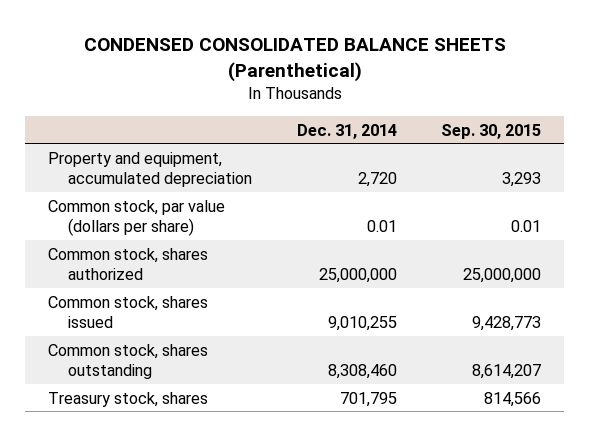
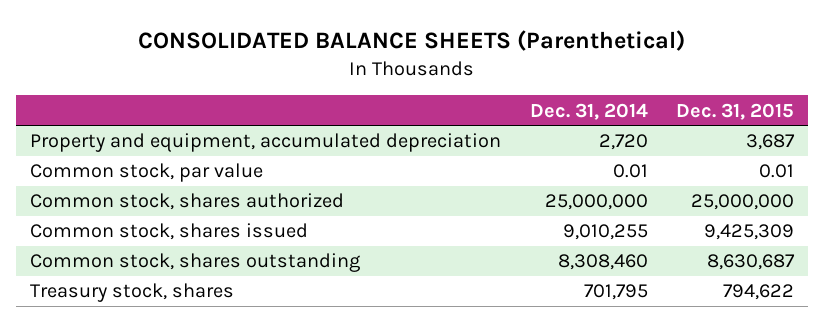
[83,38,506,83] CONDENSED CONSOLIDATED BALANCE SHEETS (Parenthetical) -> [138,29,686,51] CONSOLIDATED BALANCE SHEETS (Parenthetical)
[441,123,542,139] Sep. 30, 2015 -> none
none -> [675,102,794,120] Dec. 31, 2015
[47,199,225,237] Common stock, par value (dollars per share) -> [30,163,264,183] Common stock, par value

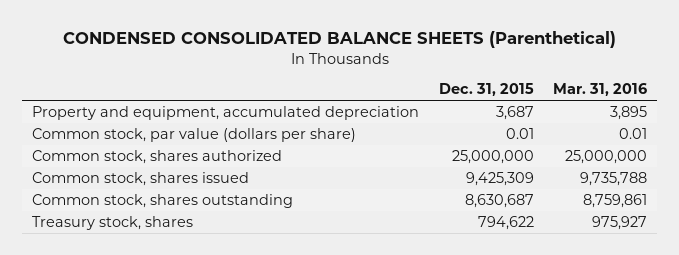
[138,29,686,51] CONSOLIDATED BALANCE SHEETS (Parenthetical) -> [62,31,616,49] CONDENSED CONSOLIDATED BALANCE SHEETS (Parenthetical)
[529,102,648,120] Dec. 31, 2014 -> none
none -> [553,83,648,97] Mar. 31, 2016
[30,163,264,183] Common stock, par value -> [31,128,356,143] Common stock, par value (dollars per share)

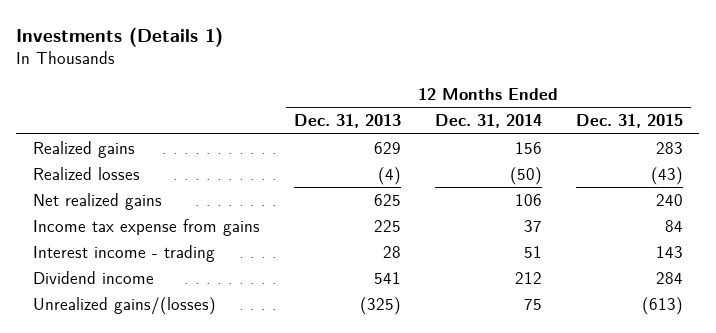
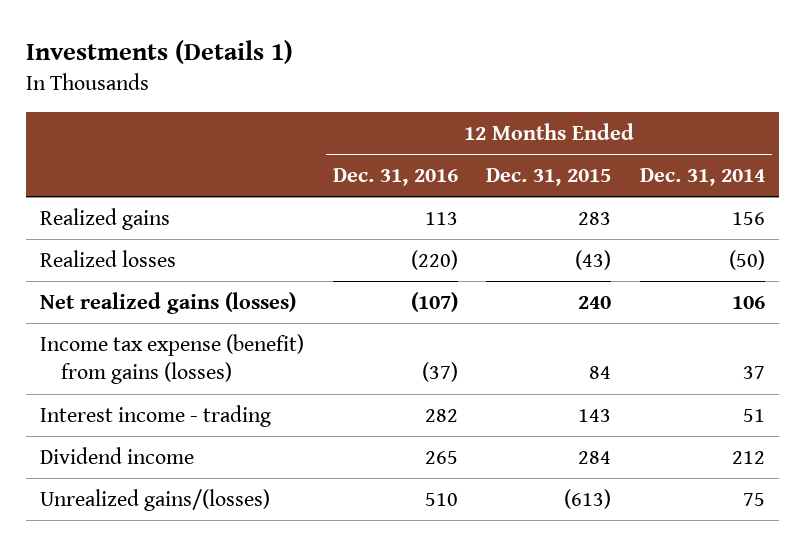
[294,114,402,129] Dec. 31, 2013 -> none
none -> [332,168,458,187] Dec. 31, 2016
[33,192,163,210] Net realized gains -> [40,291,297,314] Net realized gains (losses)
[33,218,261,236] Income tax expense from gains -> [40,333,305,385] Income tax expense (benefit) from gains (losses)

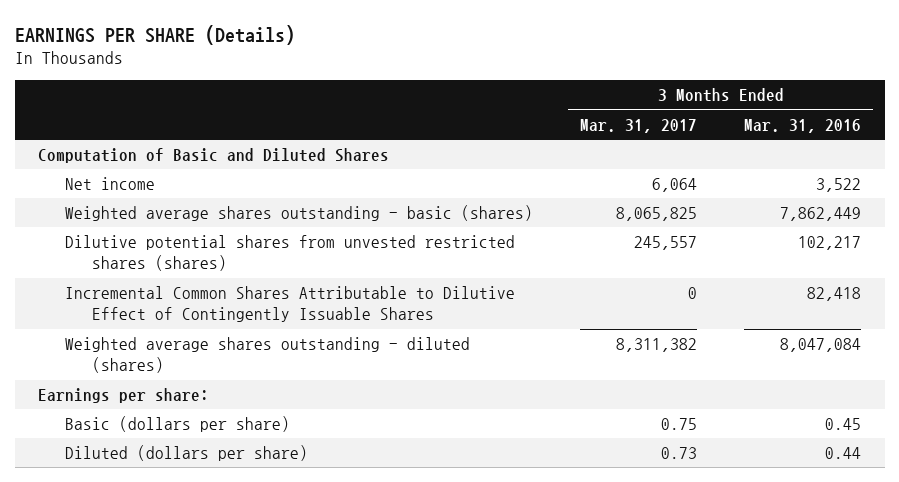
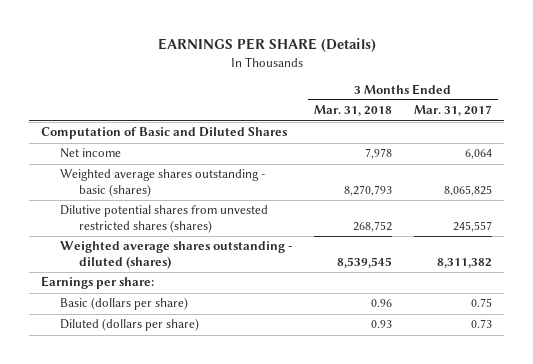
[744,118,862,133] Mar. 31, 2016 -> none
none -> [314,105,393,117] Mar. 31, 2018
[64,286,515,323] Incremental Common Shares Attributable to Dilutive Effect of Contingently Issuable Shares -> none

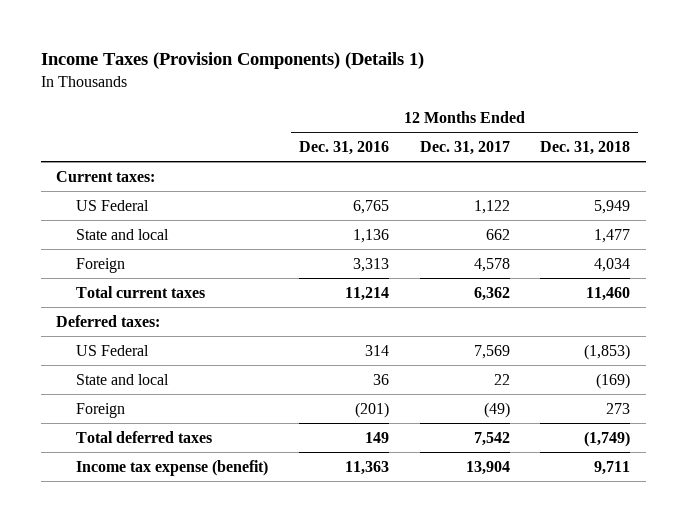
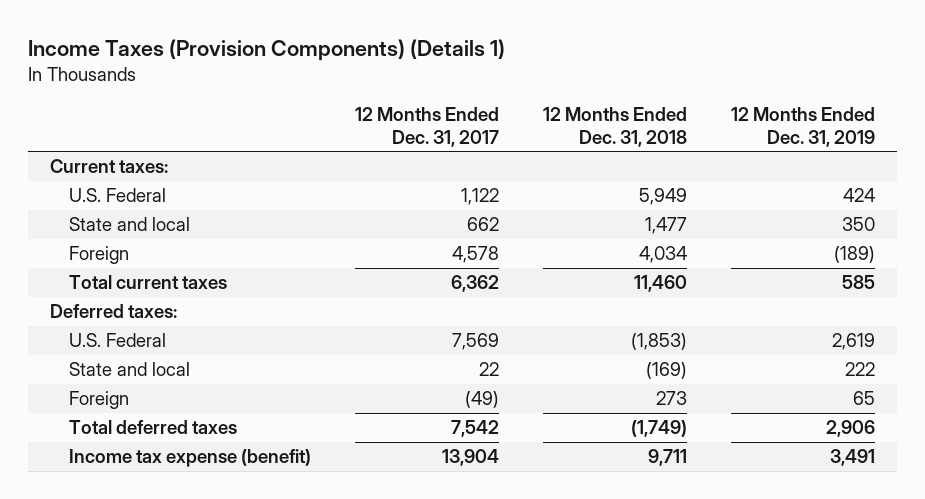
[298,141,389,156] Dec. 31, 2016 -> none
none -> [731,107,876,147] 12 Months Ended Dec. 31, 2019
[75,199,149,211] US Federal -> [69,188,167,203] U.S. Federal
[75,344,149,356] US Federal -> [69,333,167,348] U.S. Federal

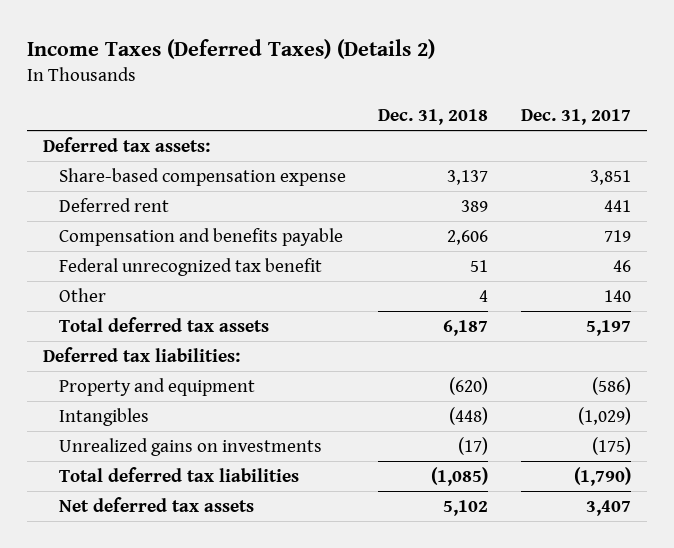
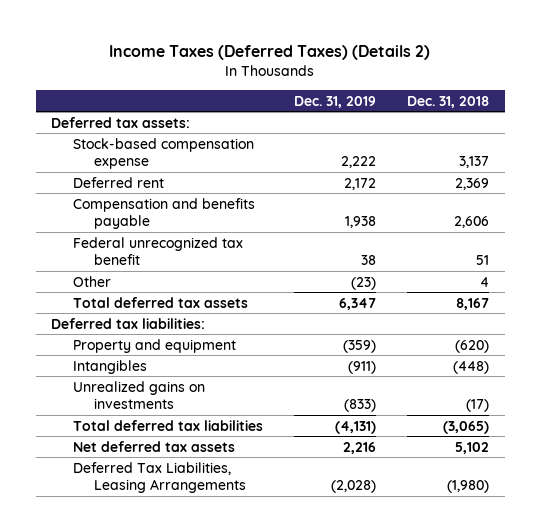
[520,108,631,125] Dec. 31, 2017 -> none
none -> [293,95,376,108] Dec. 31, 2019
[58,167,346,186] Share-based compensation expense -> [72,137,254,169] Stock-based compensation expense
[461,199,489,212] 389 -> [455,177,490,190] 2,369
[443,319,489,336] 6,187 -> [456,297,490,310] 8,167
[431,466,489,486] (1,085) -> [443,420,490,434] (3,065)
none -> [72,461,246,493] Deferred Tax Liabilities, Leasing Arrangements

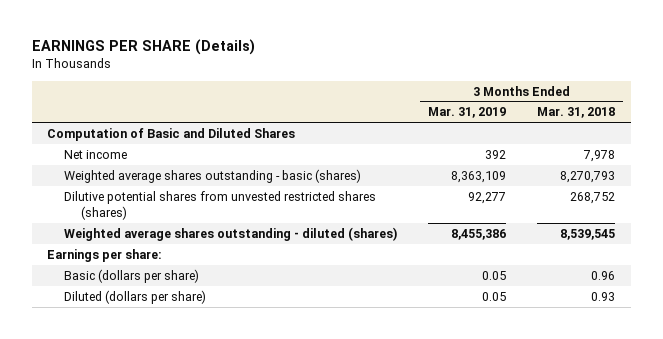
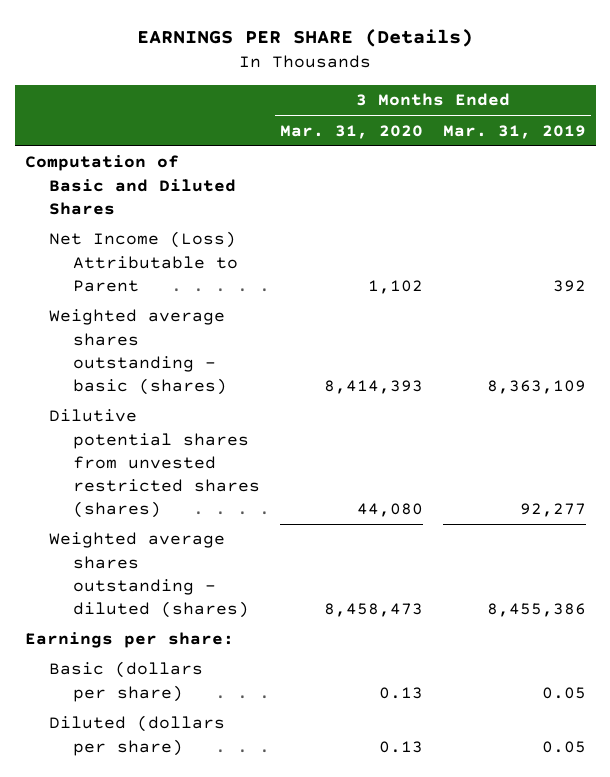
[537,107,616,119] Mar. 31, 2018 -> none
none -> [279,124,423,139] Mar. 31, 2020
[64,149,128,159] Net income -> [48,231,239,292] Net Income (Loss) Attributable to Parent

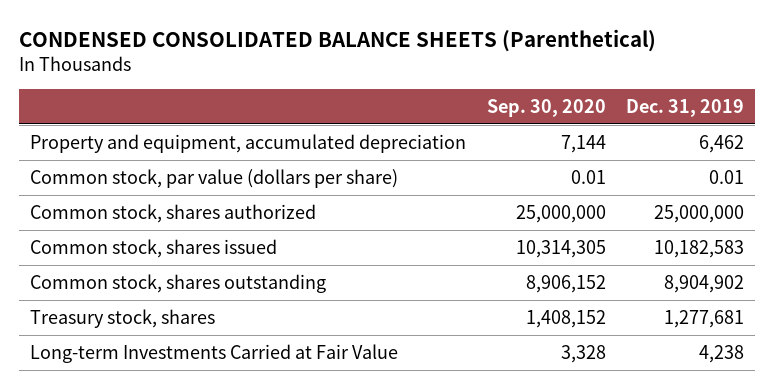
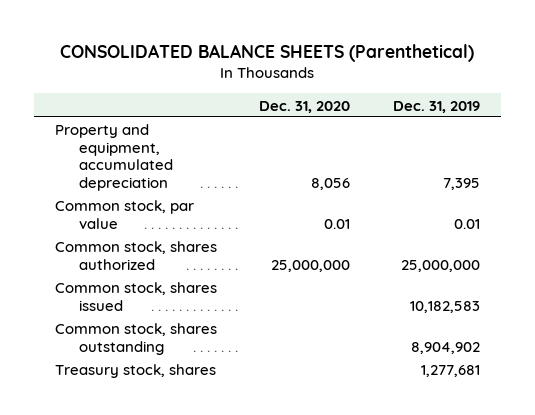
[19,29,657,53] CONDENSED CONSOLIDATED BALANCE SHEETS (Parenthetical) -> [60,43,475,62] CONSOLIDATED BALANCE SHEETS (Parenthetical)
[486,98,606,117] Sep. 30, 2020 -> none
none -> [259,100,351,113] Dec. 31, 2020
[699,134,745,153] 6,462 -> [442,177,480,190] 7,395
[29,168,398,188] Common stock, par value (dollars per share) -> [55,200,195,229] Common stock, par value
[29,343,398,363] Long-term Investments Carried at Fair Value -> none

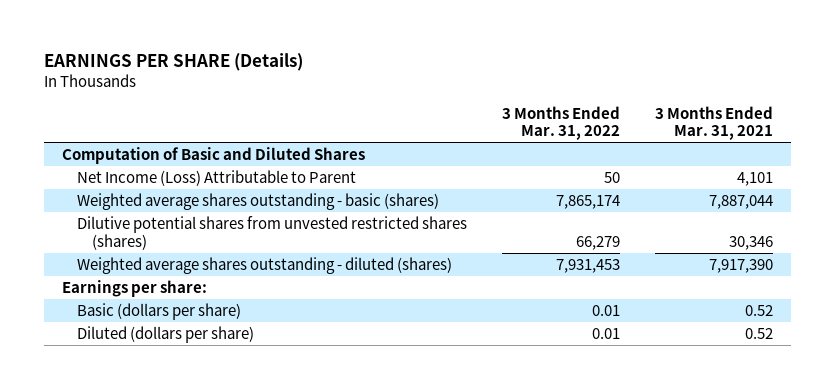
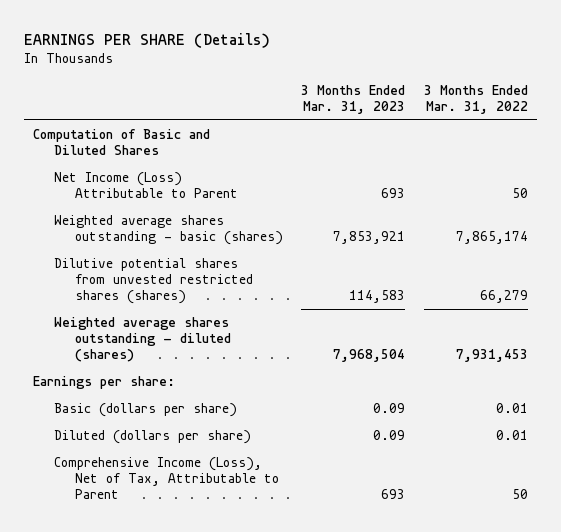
[655,105,774,141] 3 Months Ended Mar. 31, 2021 -> none
none -> [301,85,406,115] 3 Months Ended Mar. 31, 2023
none -> [53,457,279,500] Comprehensive Income (Loss), Net of Tax, Attributable to Parent

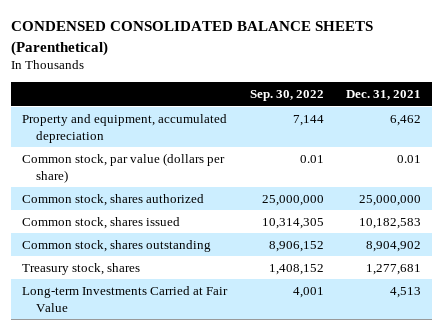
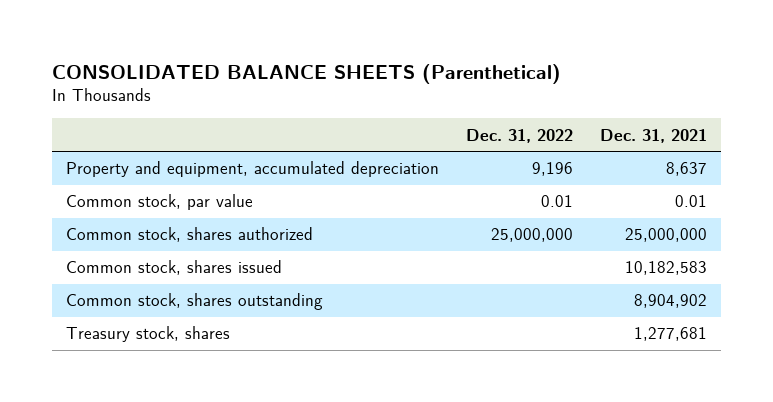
[10,21,373,56] CONDENSED CONSOLIDATED BALANCE SHEETS (Parenthetical) -> [52,63,562,84] CONSOLIDATED BALANCE SHEETS (Parenthetical)
[249,90,324,102] Sep. 30, 2022 -> none
none -> [466,128,574,143] Dec. 31, 2022
[389,114,421,126] 6,462 -> [666,162,708,177] 8,637
[22,152,226,183] Common stock, par value (dollars per share) -> [66,194,254,211] Common stock, par value
[22,285,229,312] Long-term Investments Carried at Fair Value -> none

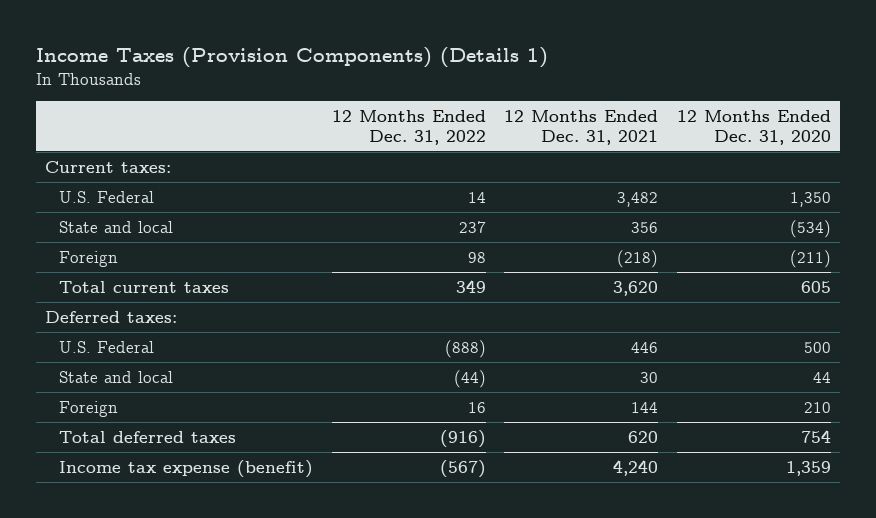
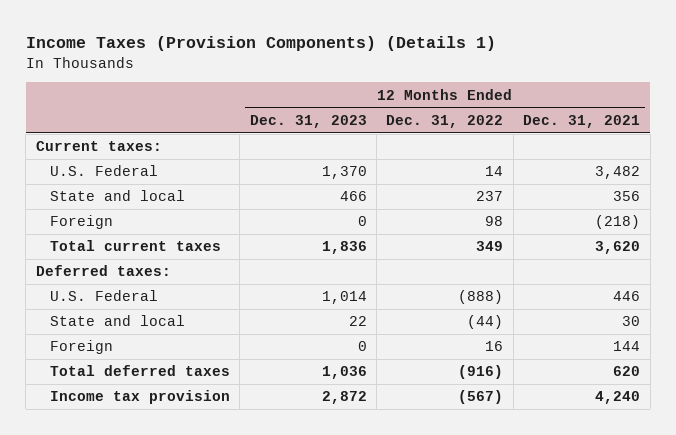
[676,110,831,145] 12 Months Ended Dec. 31, 2020 -> none
none -> [249,114,367,128] Dec. 31, 2023
[59,459,314,478] Income tax expense (benefit) -> [49,390,230,405] Income tax provision

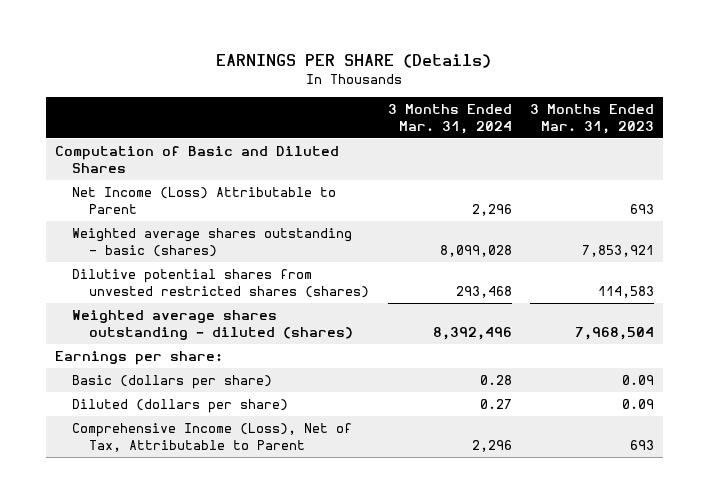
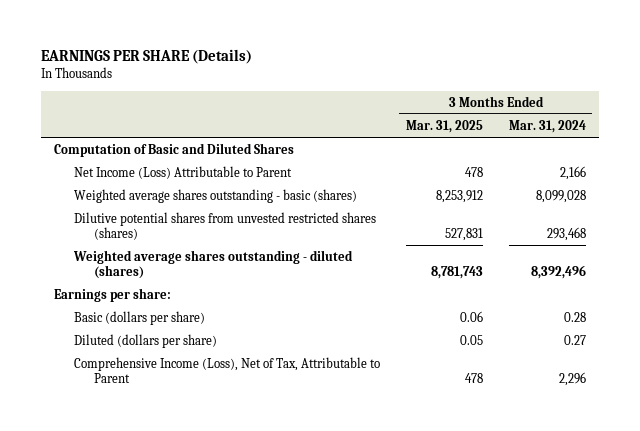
[529,104,654,134] 3 Months Ended Mar. 31, 2023 -> none
none -> [405,119,483,133] Mar. 31, 2025
[471,203,512,216] 2,296 -> [559,165,586,180] 2,166

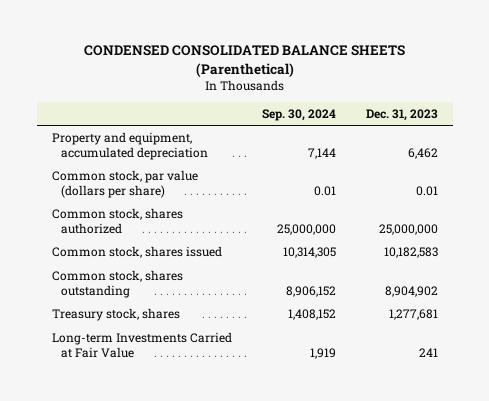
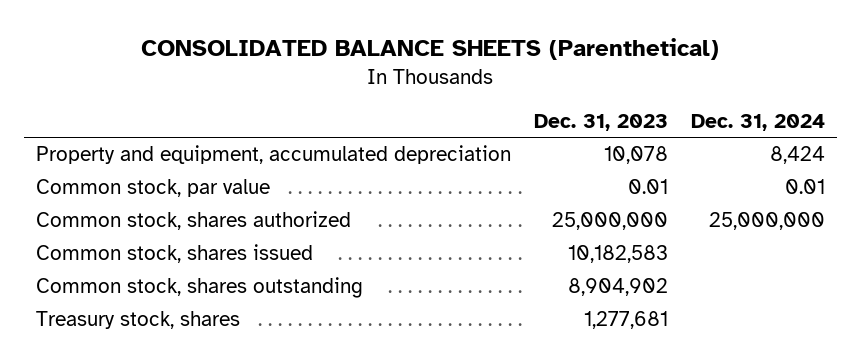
[83,45,405,77] CONDENSED CONSOLIDATED BALANCE SHEETS (Parenthetical) -> [141,38,720,61] CONSOLIDATED BALANCE SHEETS (Parenthetical)
[261,108,336,121] Sep. 30, 2024 -> none
none -> [691,114,826,132] Dec. 31, 2024
[407,147,438,159] 6,462 -> [603,146,668,165] 10,078
[51,170,198,198] Common stock, par value (dollars per share) -> [35,179,270,198] Common stock, par value
[51,332,232,358] Long-term Investments Carried at Fair Value -> none

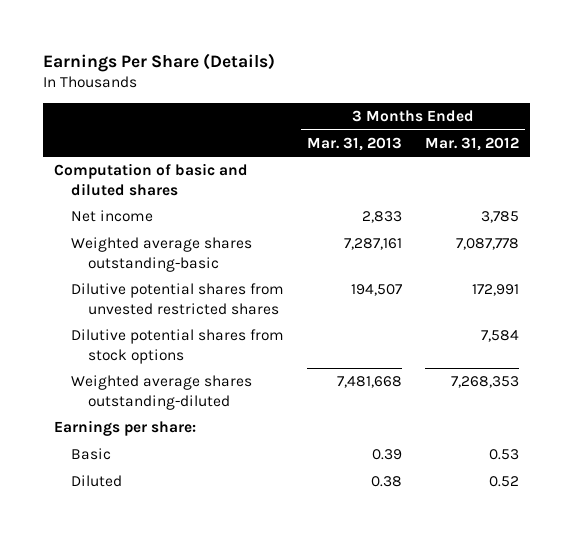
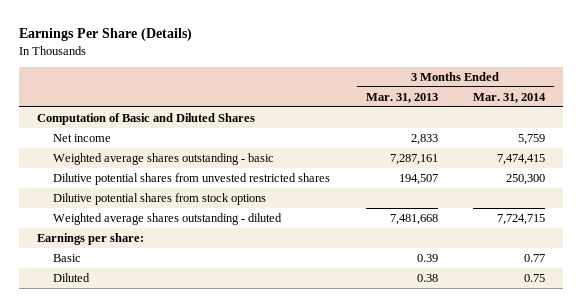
[424,136,519,151] Mar. 31, 2012 -> none
none -> [472,92,546,103] Mar. 31, 2014
[54,163,249,196] Computation of basic and diluted shares -> [36,112,255,125] Computation of Basic and Diluted Shares
[71,237,253,272] Weighted average shares outstanding-basic -> [53,152,275,165] Weighted average shares outstanding - basic
[71,375,253,410] Weighted average shares outstanding-diluted -> [53,212,283,225] Weighted average shares outstanding - diluted

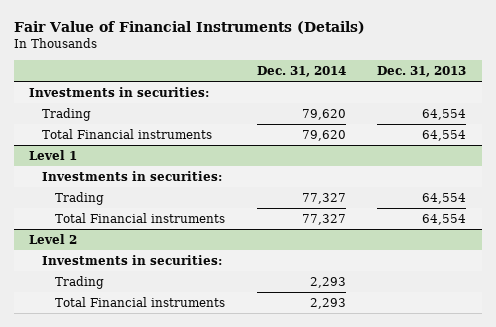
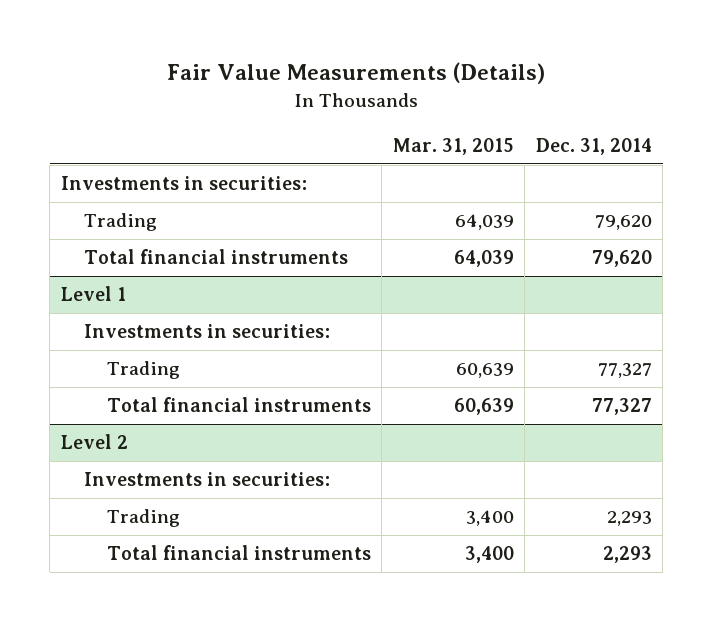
[13,21,365,35] Fair Value of Financial Instruments (Details) -> [167,62,546,85] Fair Value Measurements (Details)
[377,66,467,78] Dec. 31, 2013 -> none
none -> [392,137,514,155] Mar. 31, 2015
[42,128,213,139] Total Financial instruments -> [83,249,348,265] Total financial instruments
[55,212,226,223] Total Financial instruments -> [106,397,371,413] Total financial instruments
[55,296,226,307] Total Financial instruments -> [106,545,371,561] Total financial instruments

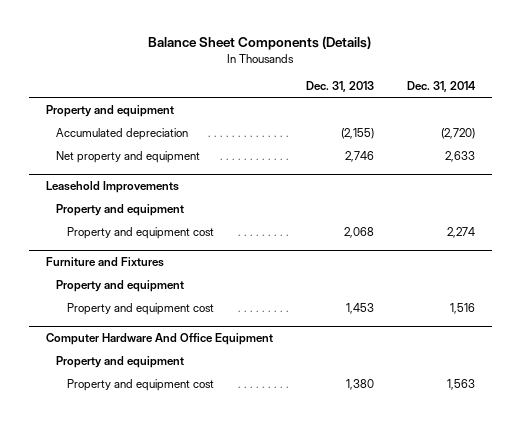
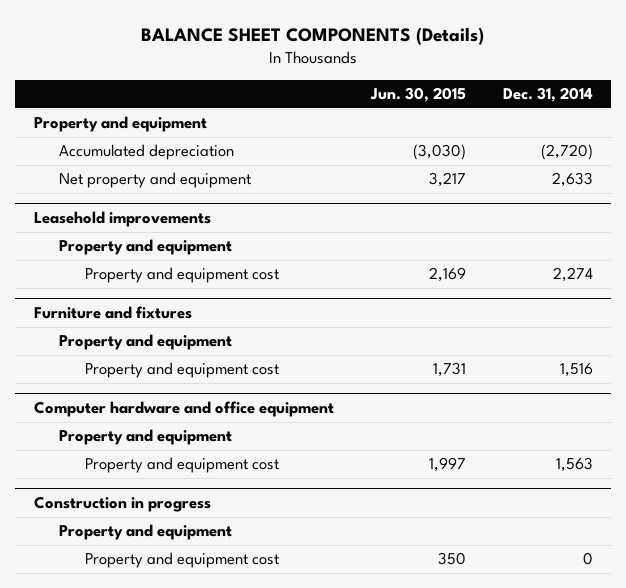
[148,36,372,51] Balance Sheet Components (Details) -> [141,26,485,45] BALANCE SHEET COMPONENTS (Details)
[305,81,374,93] Dec. 31, 2013 -> none
none -> [369,87,466,103] Jun. 30, 2015
[45,180,179,193] Leasehold Improvements -> [33,211,211,228] Leasehold improvements
[45,256,164,267] Furniture and Fixtures -> [33,306,192,320] Furniture and fixtures
[45,332,273,345] Computer Hardware And Office Equipment -> [33,401,334,418] Computer hardware and office equipment
none -> [33,496,211,513] Construction in progress
none -> [59,524,233,541] Property and equipment
none -> [85,552,280,569] Property and equipment cost

